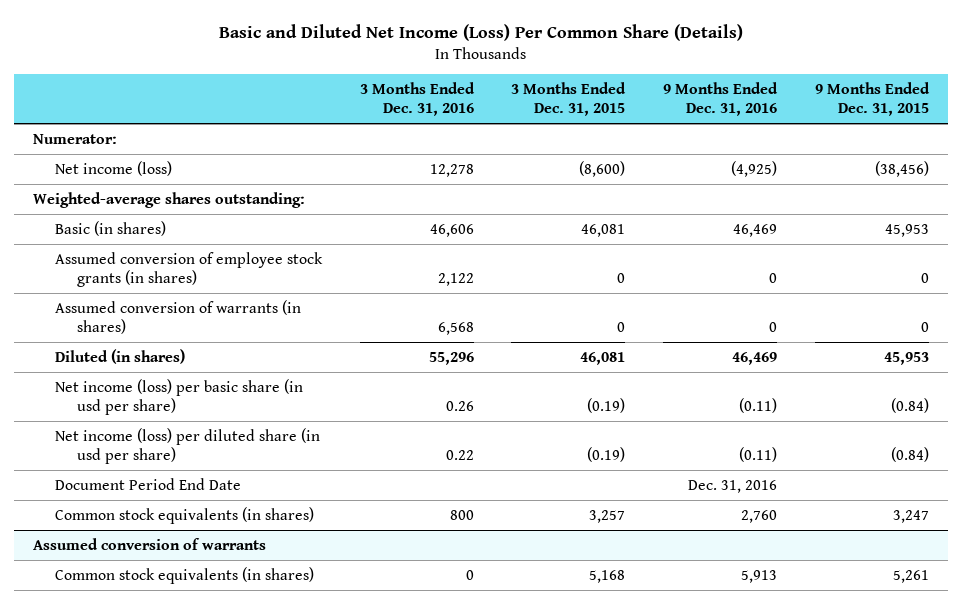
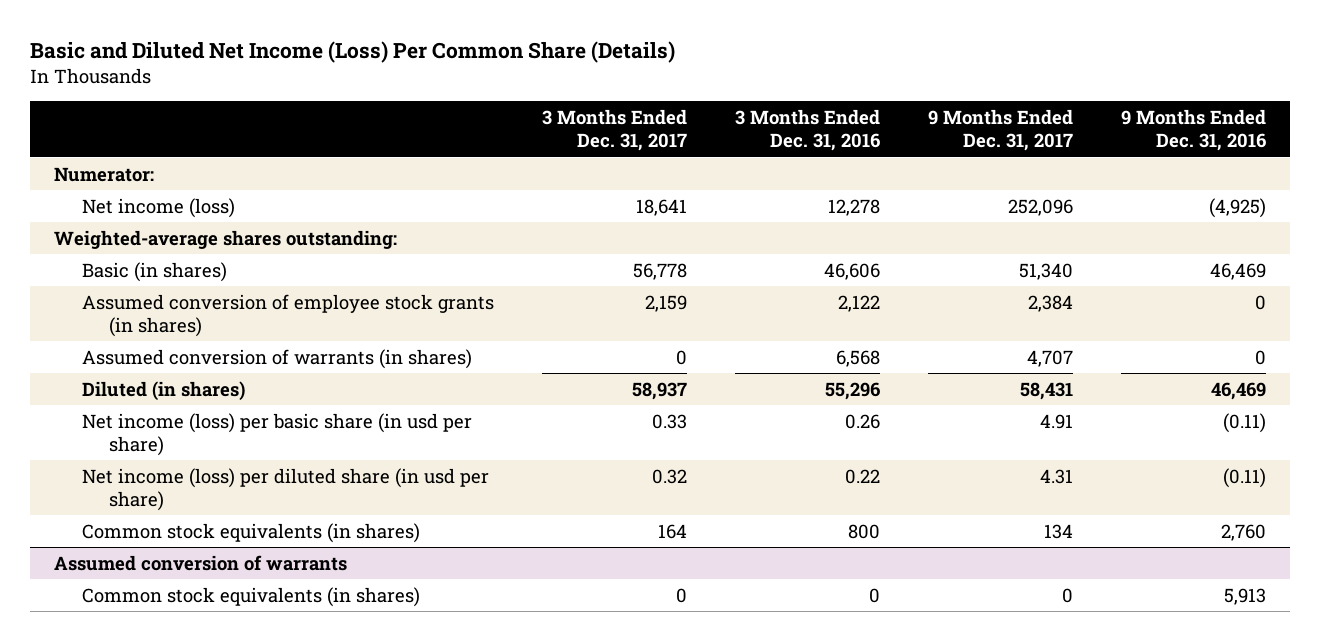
[511,81,627,117] 3 Months Ended Dec. 31, 2015 -> none
[814,81,930,117] 9 Months Ended Dec. 31, 2015 -> none
none -> [541,108,687,152] 3 Months Ended Dec. 31, 2017
none -> [928,108,1074,152] 9 Months Ended Dec. 31, 2017
[54,477,241,490] Document Period End Date -> none

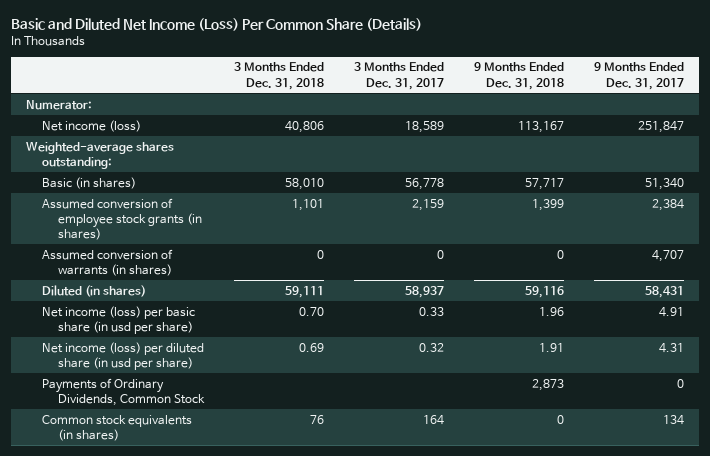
[735,108,881,152] 3 Months Ended Dec. 31, 2016 -> none
[1121,108,1267,152] 9 Months Ended Dec. 31, 2016 -> none
none -> [233,62,324,90] 3 Months Ended Dec. 31, 2018
none -> [473,62,564,90] 9 Months Ended Dec. 31, 2018
[635,198,687,216] 18,641 -> [404,120,444,133] 18,589
[1008,198,1074,216] 252,096 -> [637,120,684,133] 251,847
none -> [41,377,205,406] Payments of Ordinary Dividends, Common Stock
[54,554,348,571] Assumed conversion of warrants -> none
[81,586,420,607] Common stock equivalents (in shares) -> none

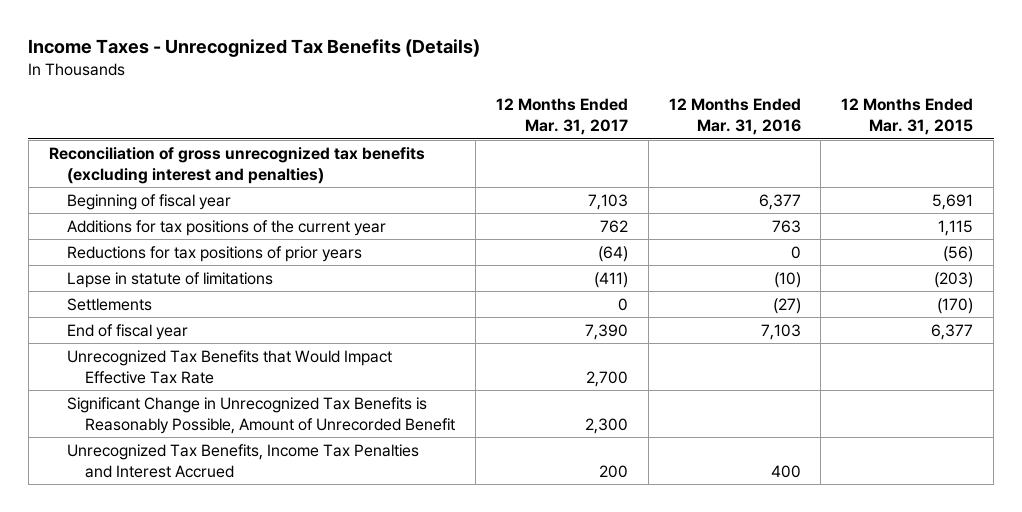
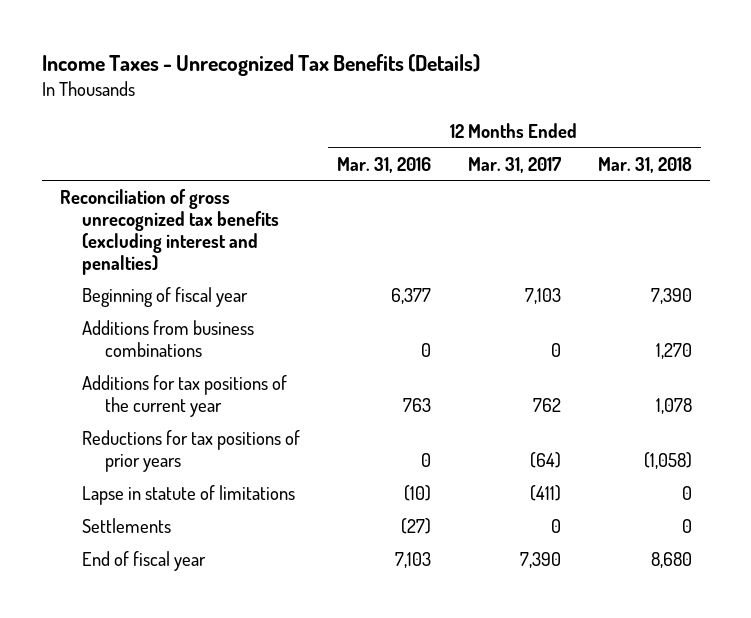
[841,98,974,136] 12 Months Ended Mar. 31, 2015 -> none
none -> [597,156,692,173] Mar. 31, 2018
none -> [82,320,255,358] Additions from business combinations
[66,349,392,384] Unrecognized Tax Benefits that Would Impact Effective Tax Rate -> none
[66,396,455,434] Significant Change in Unrecognized Tax Benefits is Reasonably Possible, Amount of Unrecorded Benefit -> none
[66,443,419,478] Unrecognized Tax Benefits, Income Tax Penalties and Interest Accrued -> none

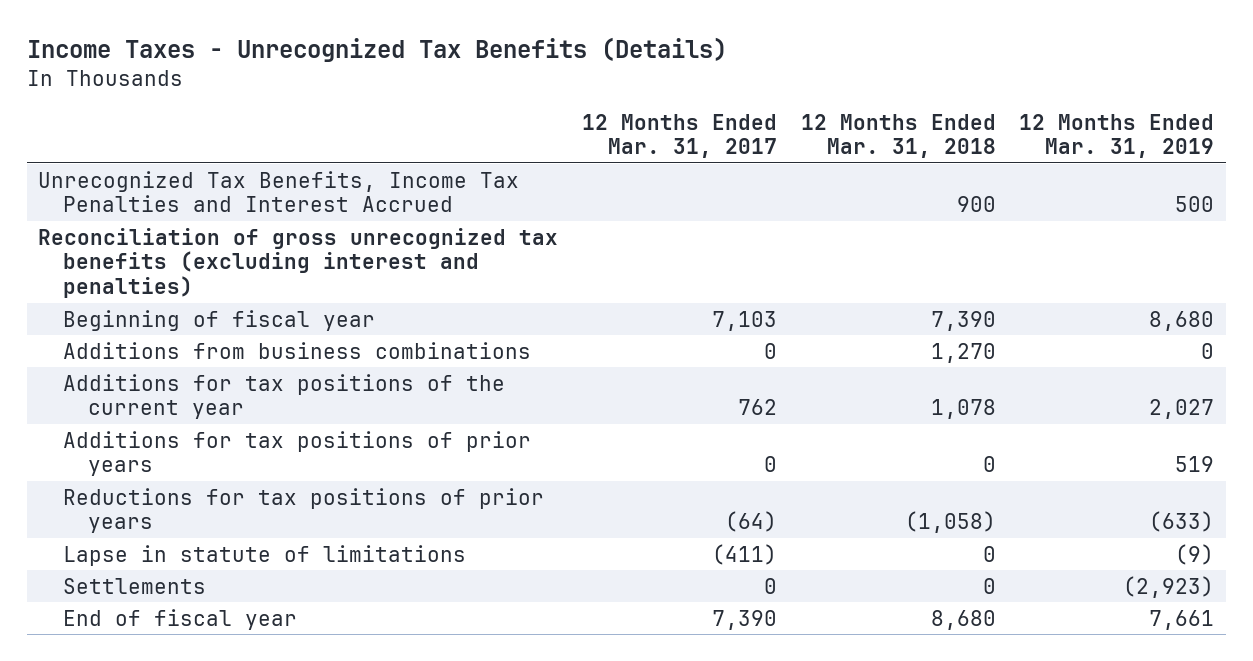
[337,156,432,173] Mar. 31, 2016 -> none
none -> [1019,113,1215,159] 12 Months Ended Mar. 31, 2019
none -> [38,170,520,213] Unrecognized Tax Benefits, Income Tax Penalties and Interest Accrued
none -> [63,430,532,477] Additions for tax positions of prior years

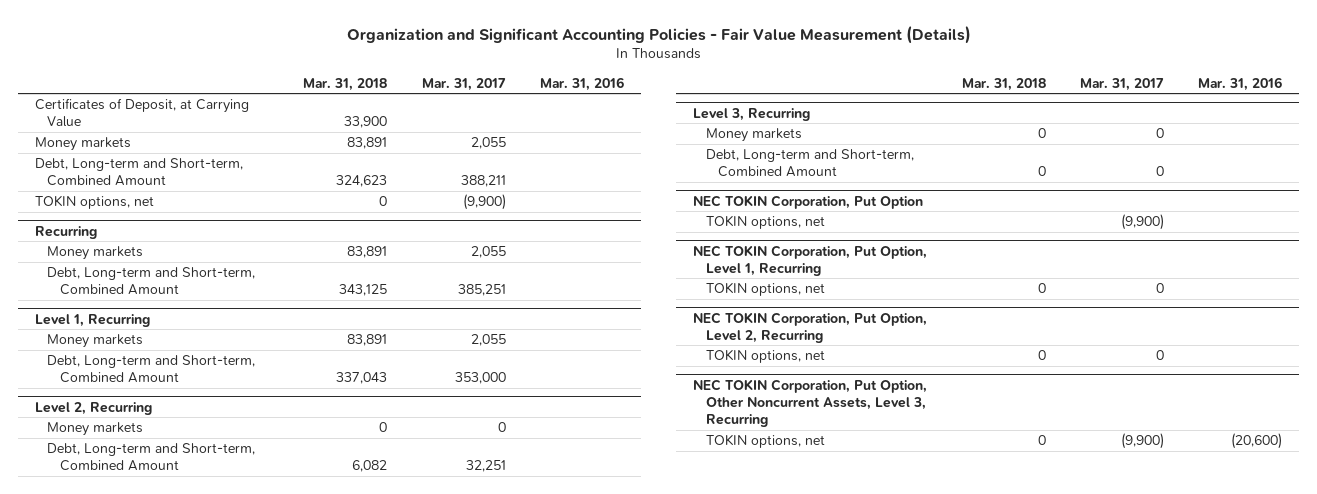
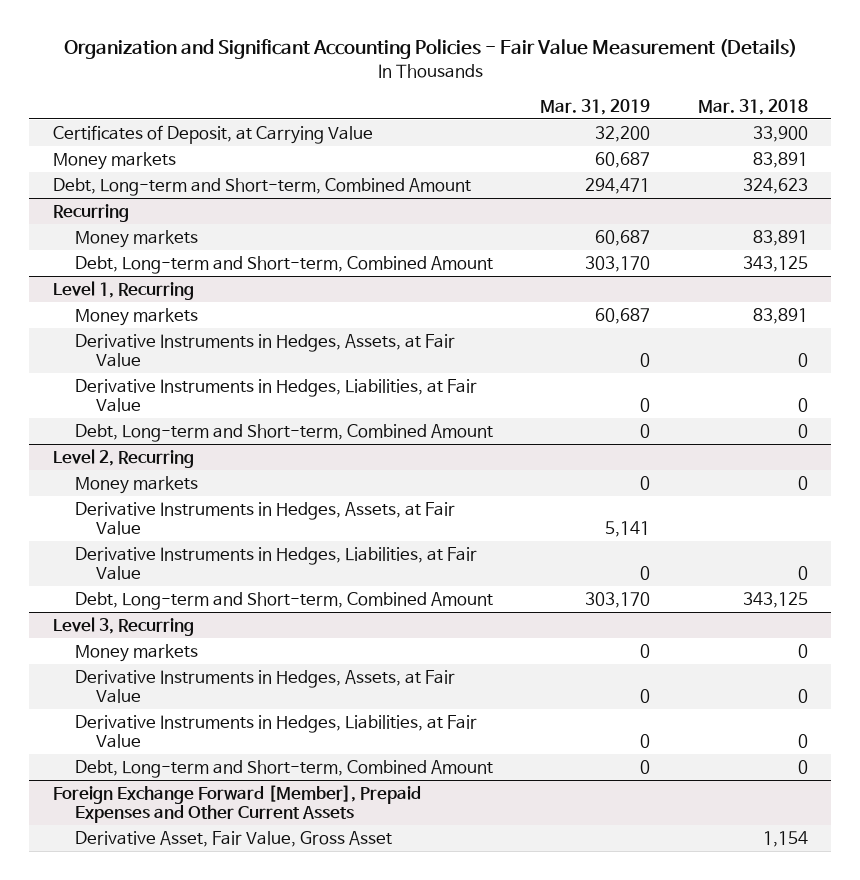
[421,77,506,91] Mar. 31, 2017 -> none
[539,76,624,91] Mar. 31, 2016 -> none
none -> [540,98,651,115] Mar. 31, 2019
[34,195,154,210] TOKIN options, net -> none
none -> [74,333,455,368] Derivative Instruments in Hedges, Assets, at Fair Value
none -> [74,378,477,413] Derivative Instruments in Hedges, Liabilities, at Fair Value
[336,372,388,385] 337,043 -> [797,423,808,438] 0
none -> [74,501,455,536] Derivative Instruments in Hedges, Assets, at Fair Value
none -> [74,546,477,581] Derivative Instruments in Hedges, Liabilities, at Fair Value
[352,460,388,473] 6,082 -> [742,591,808,608] 343,125
none -> [74,669,455,704] Derivative Instruments in Hedges, Assets, at Fair Value
none -> [74,714,477,749] Derivative Instruments in Hedges, Liabilities, at Fair Value
[693,194,924,209] NEC TOKIN Corporation, Put Option -> none
[705,215,825,230] TOKIN options, net -> none
[693,244,928,276] NEC TOKIN Corporation, Put Option, Level 1, Recurring -> none
[705,282,825,297] TOKIN options, net -> none
[693,311,928,343] NEC TOKIN Corporation, Put Option, Level 2, Recurring -> none
[705,349,825,364] TOKIN options, net -> none
[693,378,928,428] NEC TOKIN Corporation, Put Option, Other Noncurrent Assets, Level 3, Recurring -> none
[705,434,825,449] TOKIN options, net -> none
none -> [52,784,421,824] Foreign Exchange Forward [Member], Prepaid Expenses and Other Current Assets
none -> [74,830,392,847] Derivative Asset, Fair Value, Gross Asset

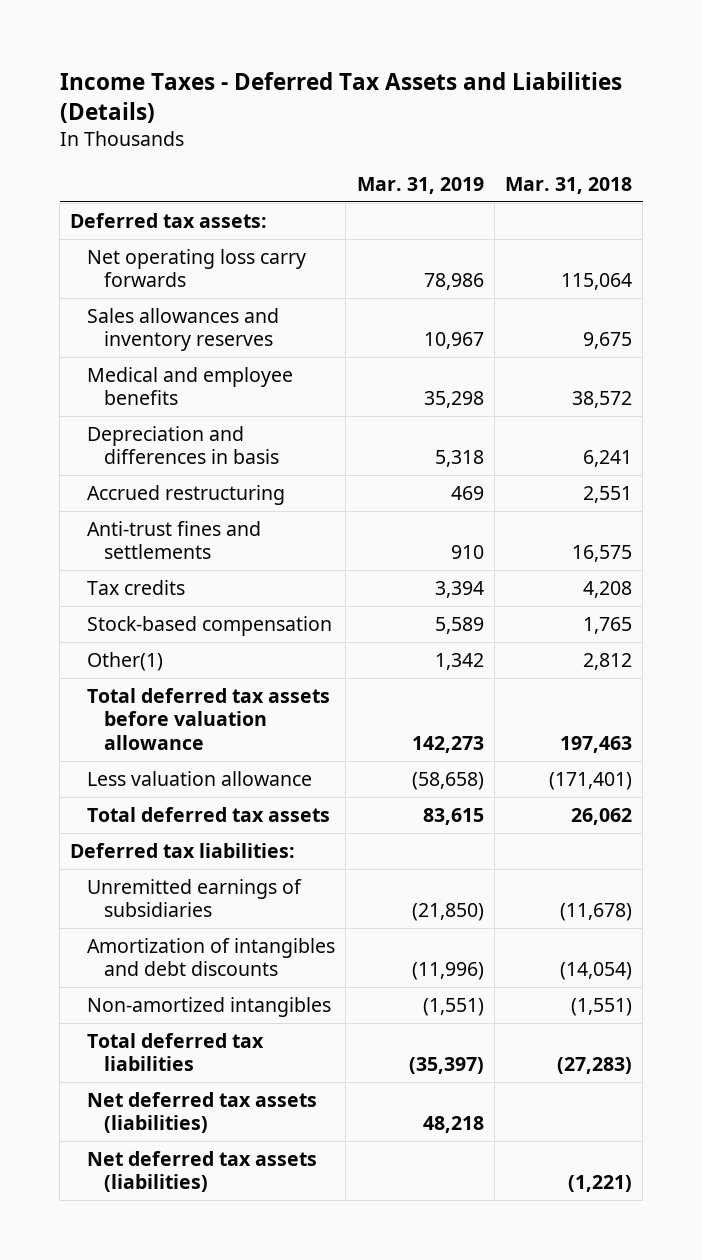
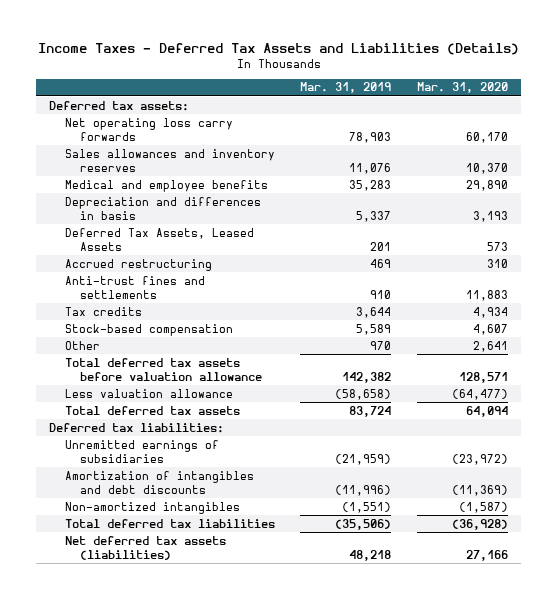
[504,176,632,194] Mar. 31, 2018 -> none
none -> [417,82,509,94] Mar. 31, 2020
[423,273,484,291] 78,986 -> [349,131,392,143] 78,903
[423,332,484,350] 10,967 -> [349,162,392,174] 11,076
[423,391,484,409] 35,298 -> [349,179,392,191] 35,283
[434,450,484,468] 5,318 -> [356,210,392,222] 5,337
none -> [64,227,254,251] Deferred Tax Assets, Leased Assets
[434,580,484,598] 3,394 -> [356,306,392,318] 3,644
[87,651,164,671] Other(1) -> [64,340,100,350] Other
[434,652,484,670] 1,342 -> [370,340,392,350] 970
[411,735,484,753] 142,273 -> [342,371,392,383] 142,382
[422,807,484,825] 83,615 -> [349,405,392,417] 83,724
[411,903,484,922] (21,850) -> [335,453,392,465] (21,959)
[408,1057,484,1075] (35,397) -> [335,518,392,530] (35,506)
[87,1150,318,1193] Net deferred tax assets (liabilities) -> none

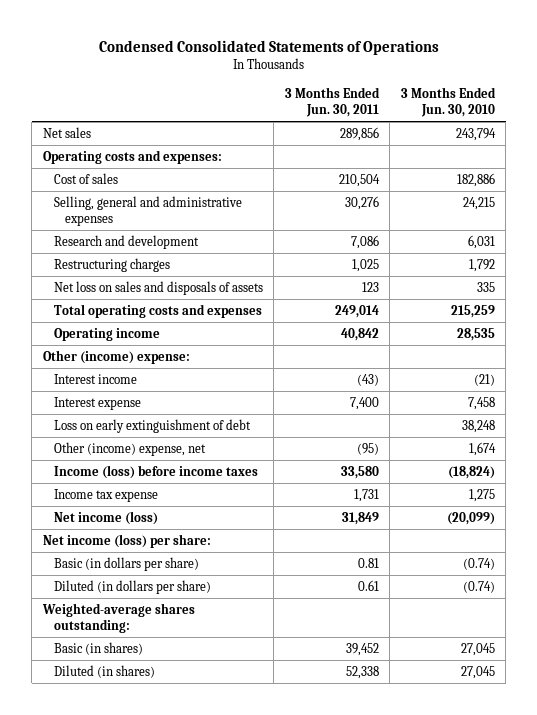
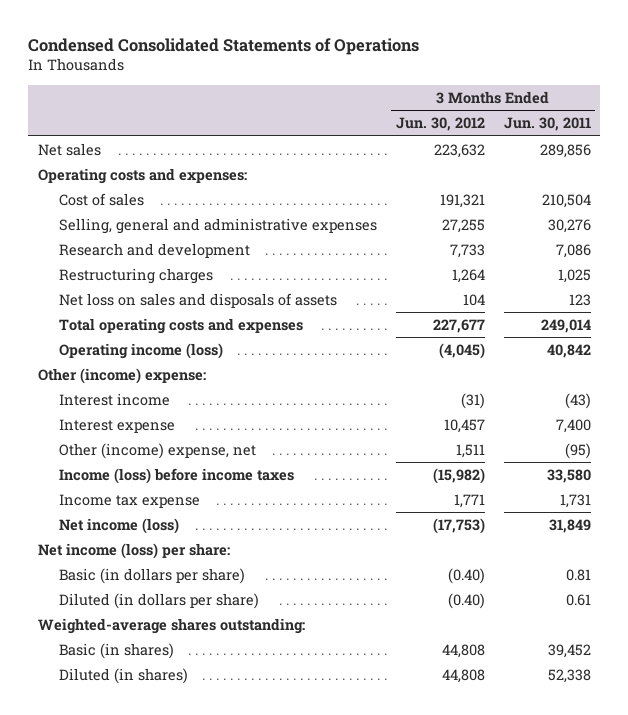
[400,87,496,117] 3 Months Ended Jun. 30, 2010 -> none
none -> [395,117,485,132] Jun. 30, 2012
[53,328,160,342] Operating income -> [59,342,224,359] Operating income (loss)
[53,419,251,434] Loss on early extinguishment of debt -> none

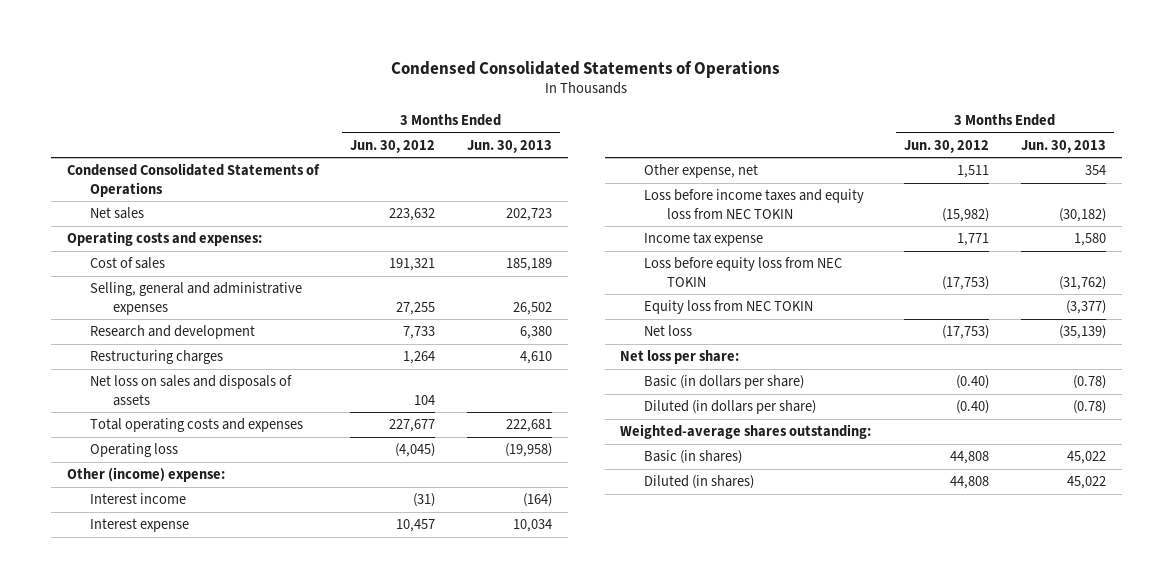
[503,117,591,132] Jun. 30, 2011 -> none
none -> [466,139,552,153] Jun. 30, 2013
none -> [66,163,320,197] Condensed Consolidated Statements of Operations
[59,342,224,359] Operating income (loss) -> [89,443,178,458] Operating loss
[59,442,257,459] Other (income) expense, net -> [643,164,758,179] Other expense, net
[59,467,295,484] Income (loss) before income taxes -> [643,189,864,219] Loss before income taxes and equity loss from NEC TOKIN
none -> [643,257,842,287] Loss before equity loss from NEC TOKIN
none -> [643,300,813,315] Equity loss from NEC TOKIN
[59,517,180,534] Net income (loss) -> [643,325,692,337] Net loss
[37,542,230,559] Net income (loss) per share: -> [620,350,740,365] Net loss per share:

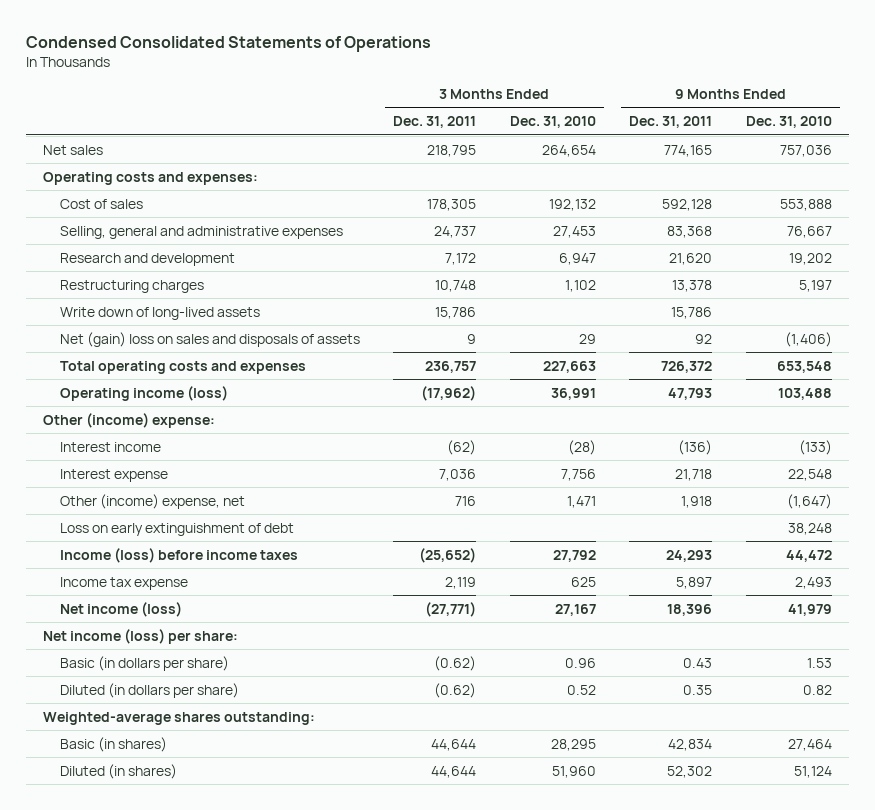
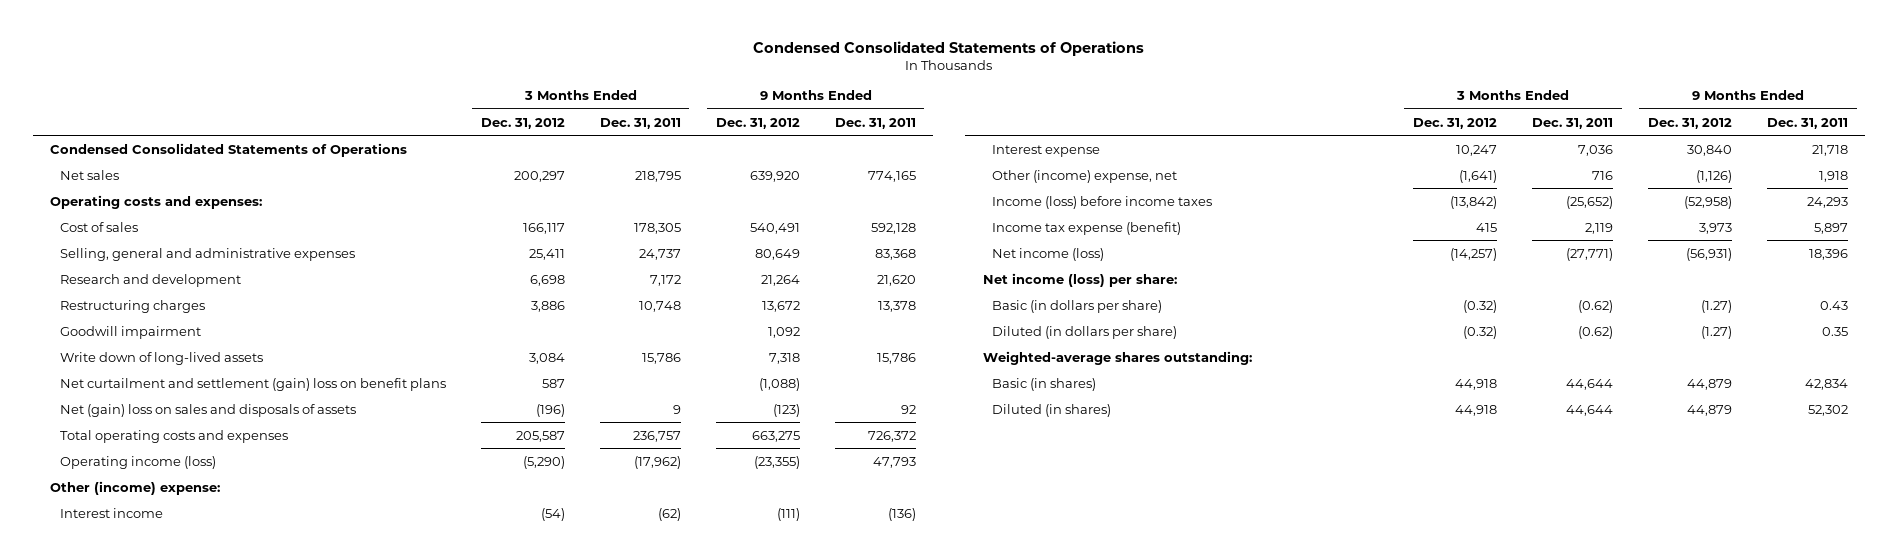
[509,116,596,129] Dec. 31, 2010 -> none
[745,116,832,129] Dec. 31, 2010 -> none
none -> [480,117,565,129] Dec. 31, 2012
none -> [715,117,800,129] Dec. 31, 2012
none -> [50,142,408,157] Condensed Consolidated Statements of Operations
none -> [59,325,201,339] Goodwill impairment
none -> [59,377,446,391] Net curtailment and settlement (gain) loss on benefit plans
[59,522,294,536] Loss on early extinguishment of debt -> none
[59,576,188,590] Income tax expense -> [992,221,1182,235] Income tax expense (benefit)

